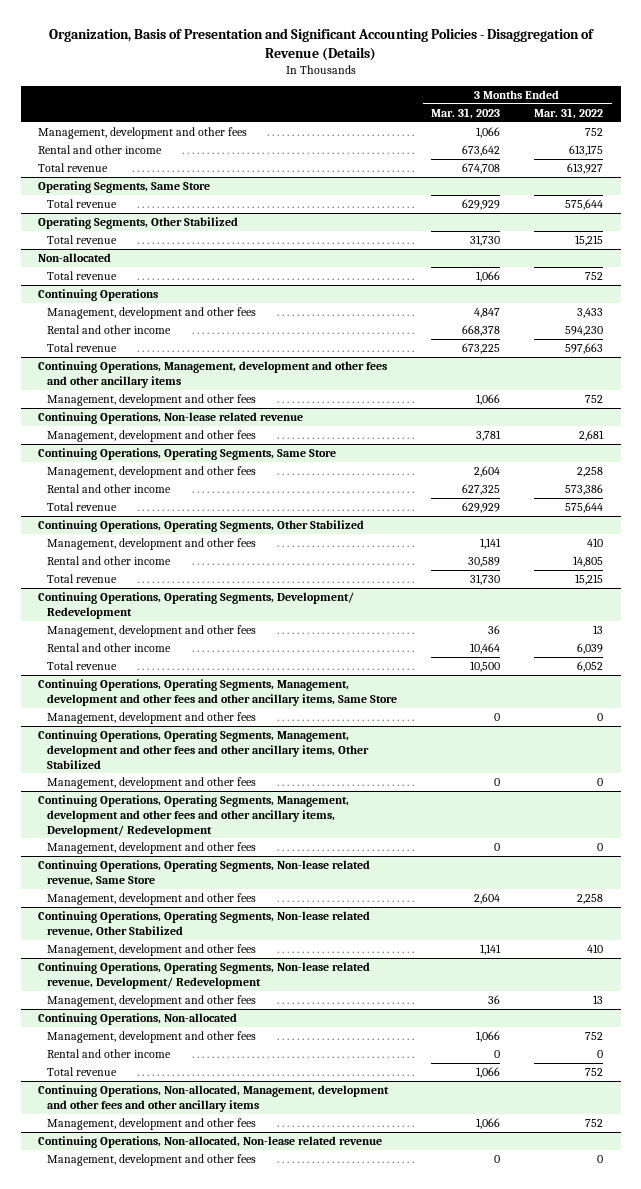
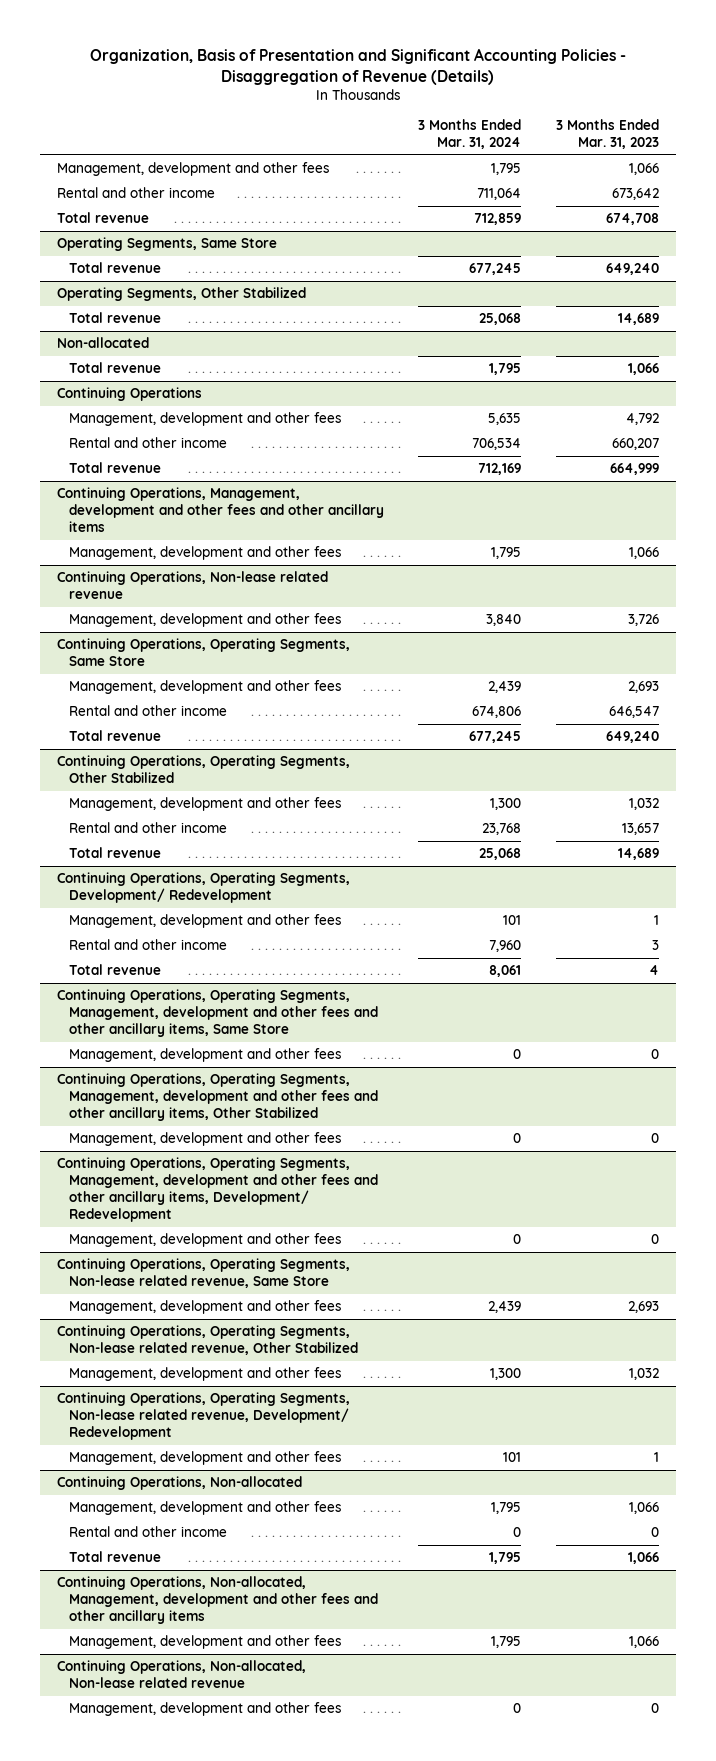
[534,107,604,119] Mar. 31, 2022 -> none
none -> [418,119,522,150] 3 Months Ended Mar. 31, 2024
[462,198,501,210] 629,929 -> [605,263,659,276] 649,240
[470,234,501,246] 31,730 -> [617,313,659,326] 14,689
[474,307,501,318] 4,847 -> [625,413,659,426] 4,792
[462,324,501,336] 668,378 -> [611,438,659,451] 660,207
[462,342,501,354] 673,225 -> [609,463,659,476] 664,999
[476,429,502,441] 3,781 -> [627,614,659,627] 3,726
[474,465,501,477] 2,604 -> [627,681,659,694] 2,693
[462,483,501,495] 627,325 -> [608,706,659,719] 646,547
[462,501,501,513] 629,929 -> [605,731,659,744] 649,240
[480,537,502,549] 1,141 -> [628,798,659,811] 1,032
[468,556,501,567] 30,589 -> [621,823,659,836] 13,657
[470,573,501,585] 31,730 -> [617,848,659,861] 14,689
[488,624,501,634] 36 -> [653,915,659,926] 1
[470,642,501,654] 10,464 -> [651,940,659,951] 3
[470,660,501,672] 10,500 -> [648,965,659,976] 4
[474,892,501,904] 2,604 -> [627,1301,659,1314] 2,693
[480,943,502,955] 1,141 -> [628,1368,659,1381] 1,032
[488,994,501,1004] 36 -> [653,1452,659,1463] 1

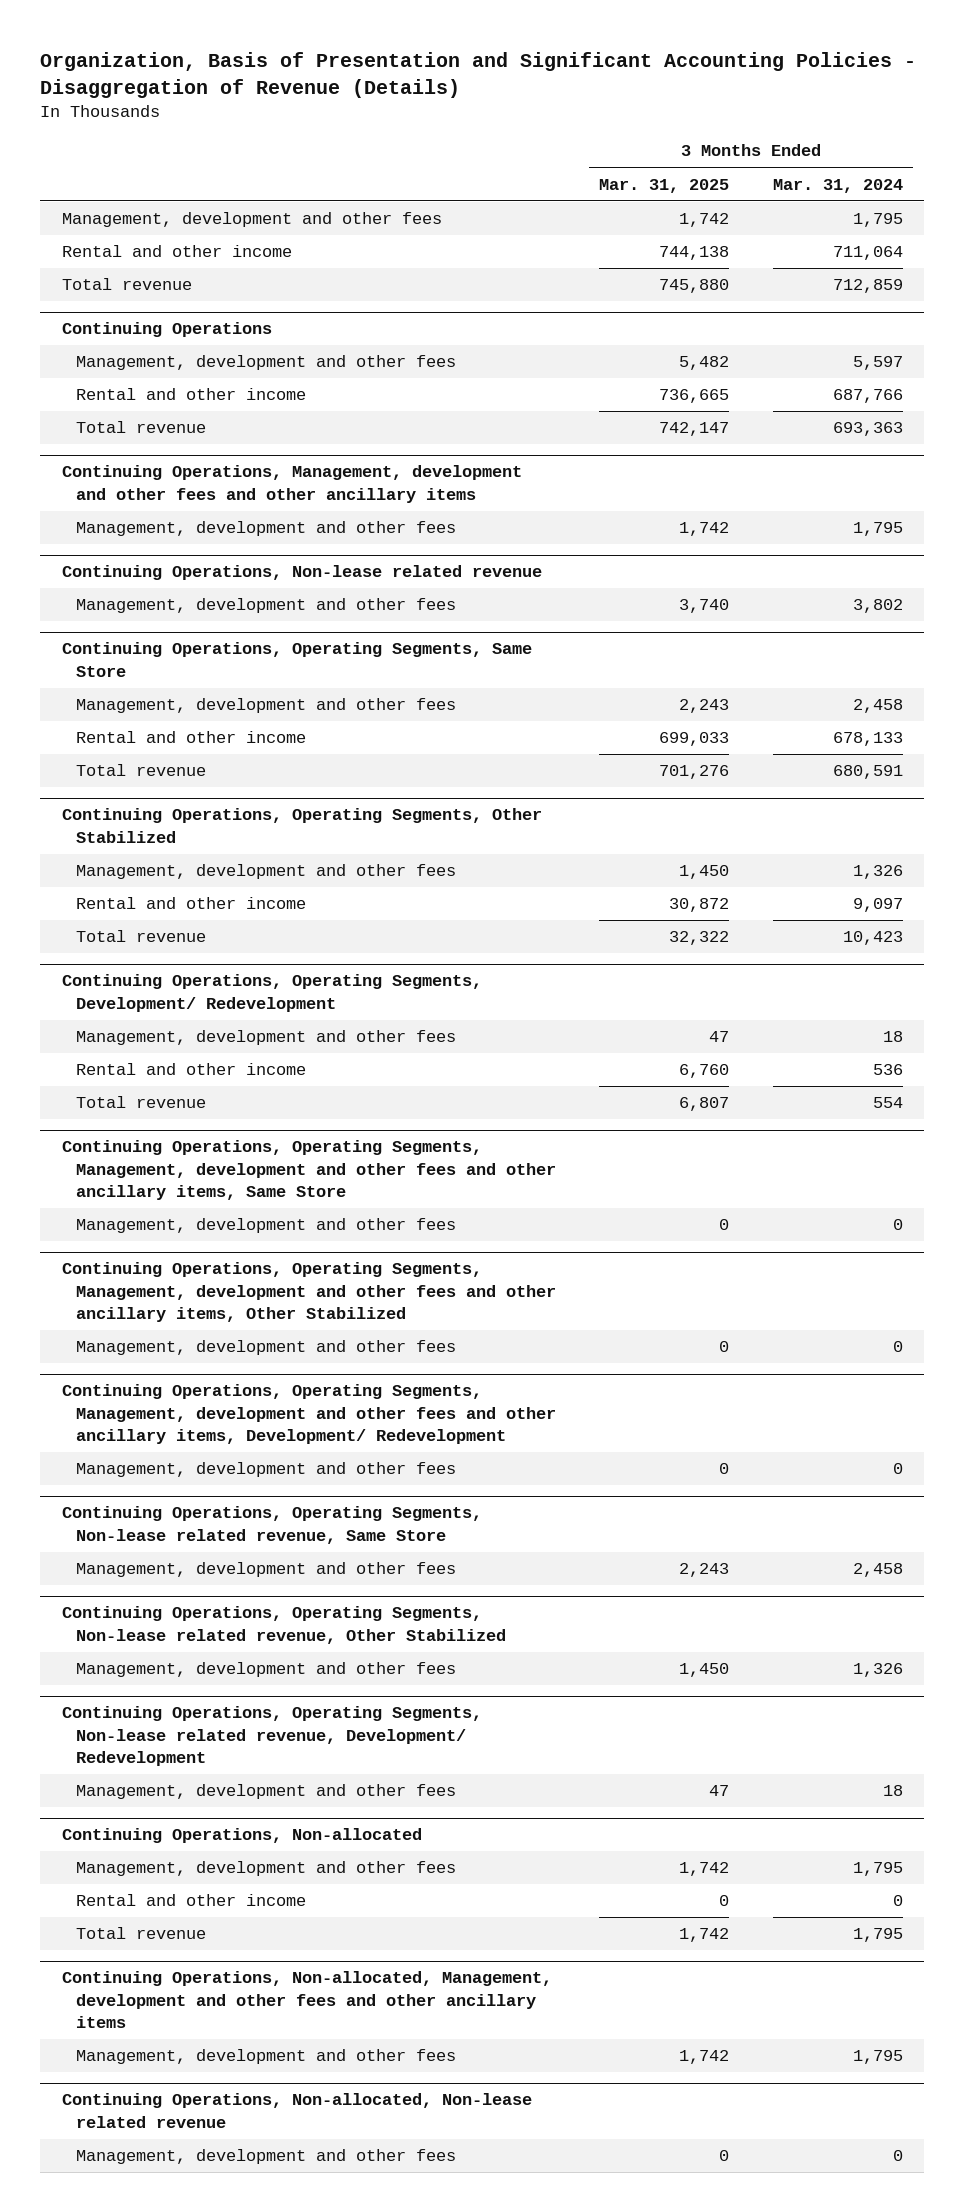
[555,119,659,150] 3 Months Ended Mar. 31, 2023 -> none
none -> [599,178,730,193] Mar. 31, 2025
[57,237,278,252] Operating Segments, Same Store -> none
[68,262,161,274] Total revenue -> none
[57,287,307,302] Operating Segments, Other Stabilized -> none
[68,312,161,324] Total revenue -> none
[57,337,150,349] Non-allocated -> none
[68,362,161,374] Total revenue -> none
[488,413,522,426] 5,635 -> [852,356,903,371] 5,597
[472,438,522,451] 706,534 -> [832,389,903,404] 687,766
[478,463,522,476] 712,169 -> [832,422,903,437] 693,363
[486,614,522,627] 3,840 -> [852,599,903,614] 3,802
[488,681,522,694] 2,439 -> [852,699,903,714] 2,458
[472,706,522,719] 674,806 -> [832,732,903,747] 678,133
[469,731,522,744] 677,245 -> [832,765,903,780] 680,591
[490,798,522,811] 1,300 -> [852,865,903,880] 1,326
[482,823,522,836] 23,768 -> [852,898,903,913] 9,097
[479,848,522,861] 25,068 -> [842,931,903,946] 10,423
[503,915,522,926] 101 -> [882,1031,903,1043] 18
[489,940,522,953] 7,960 -> [872,1064,903,1076] 536
[489,965,522,978] 8,061 -> [872,1097,903,1109] 554
[488,1301,522,1314] 2,439 -> [852,1563,903,1578] 2,458
[490,1368,522,1381] 1,300 -> [852,1663,903,1678] 1,326
[503,1452,522,1463] 101 -> [882,1785,903,1797] 18

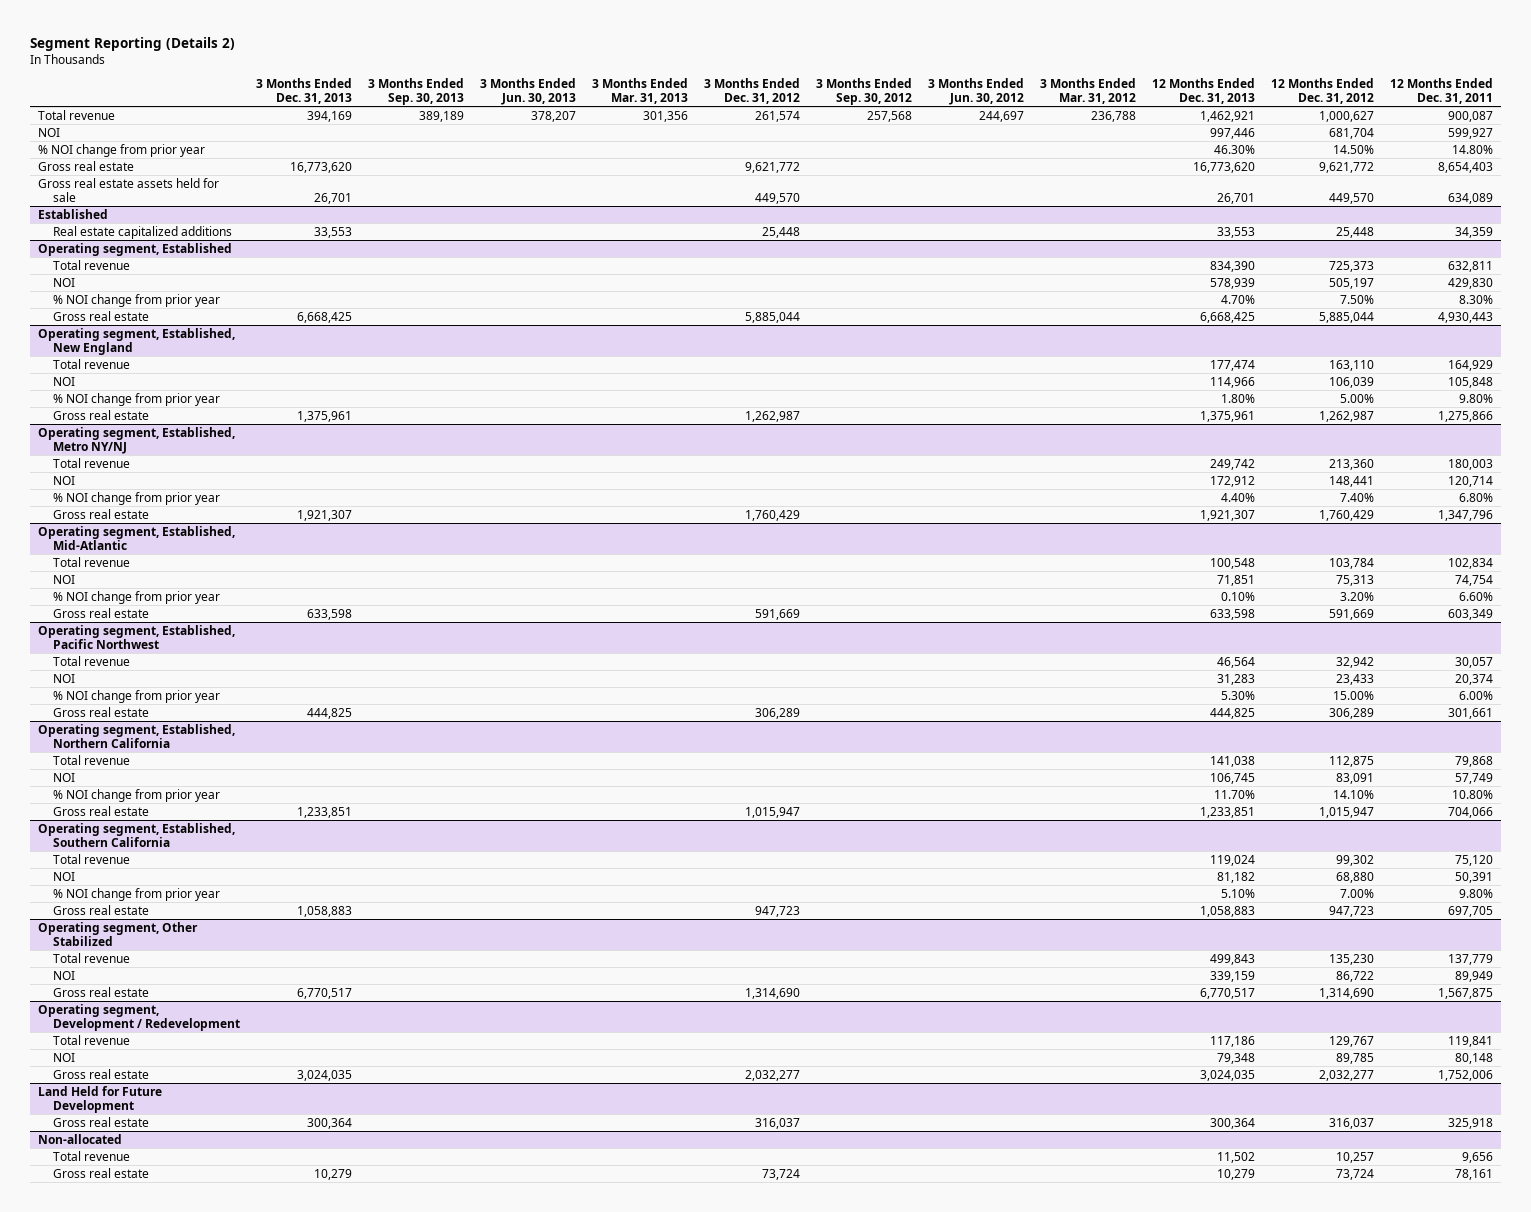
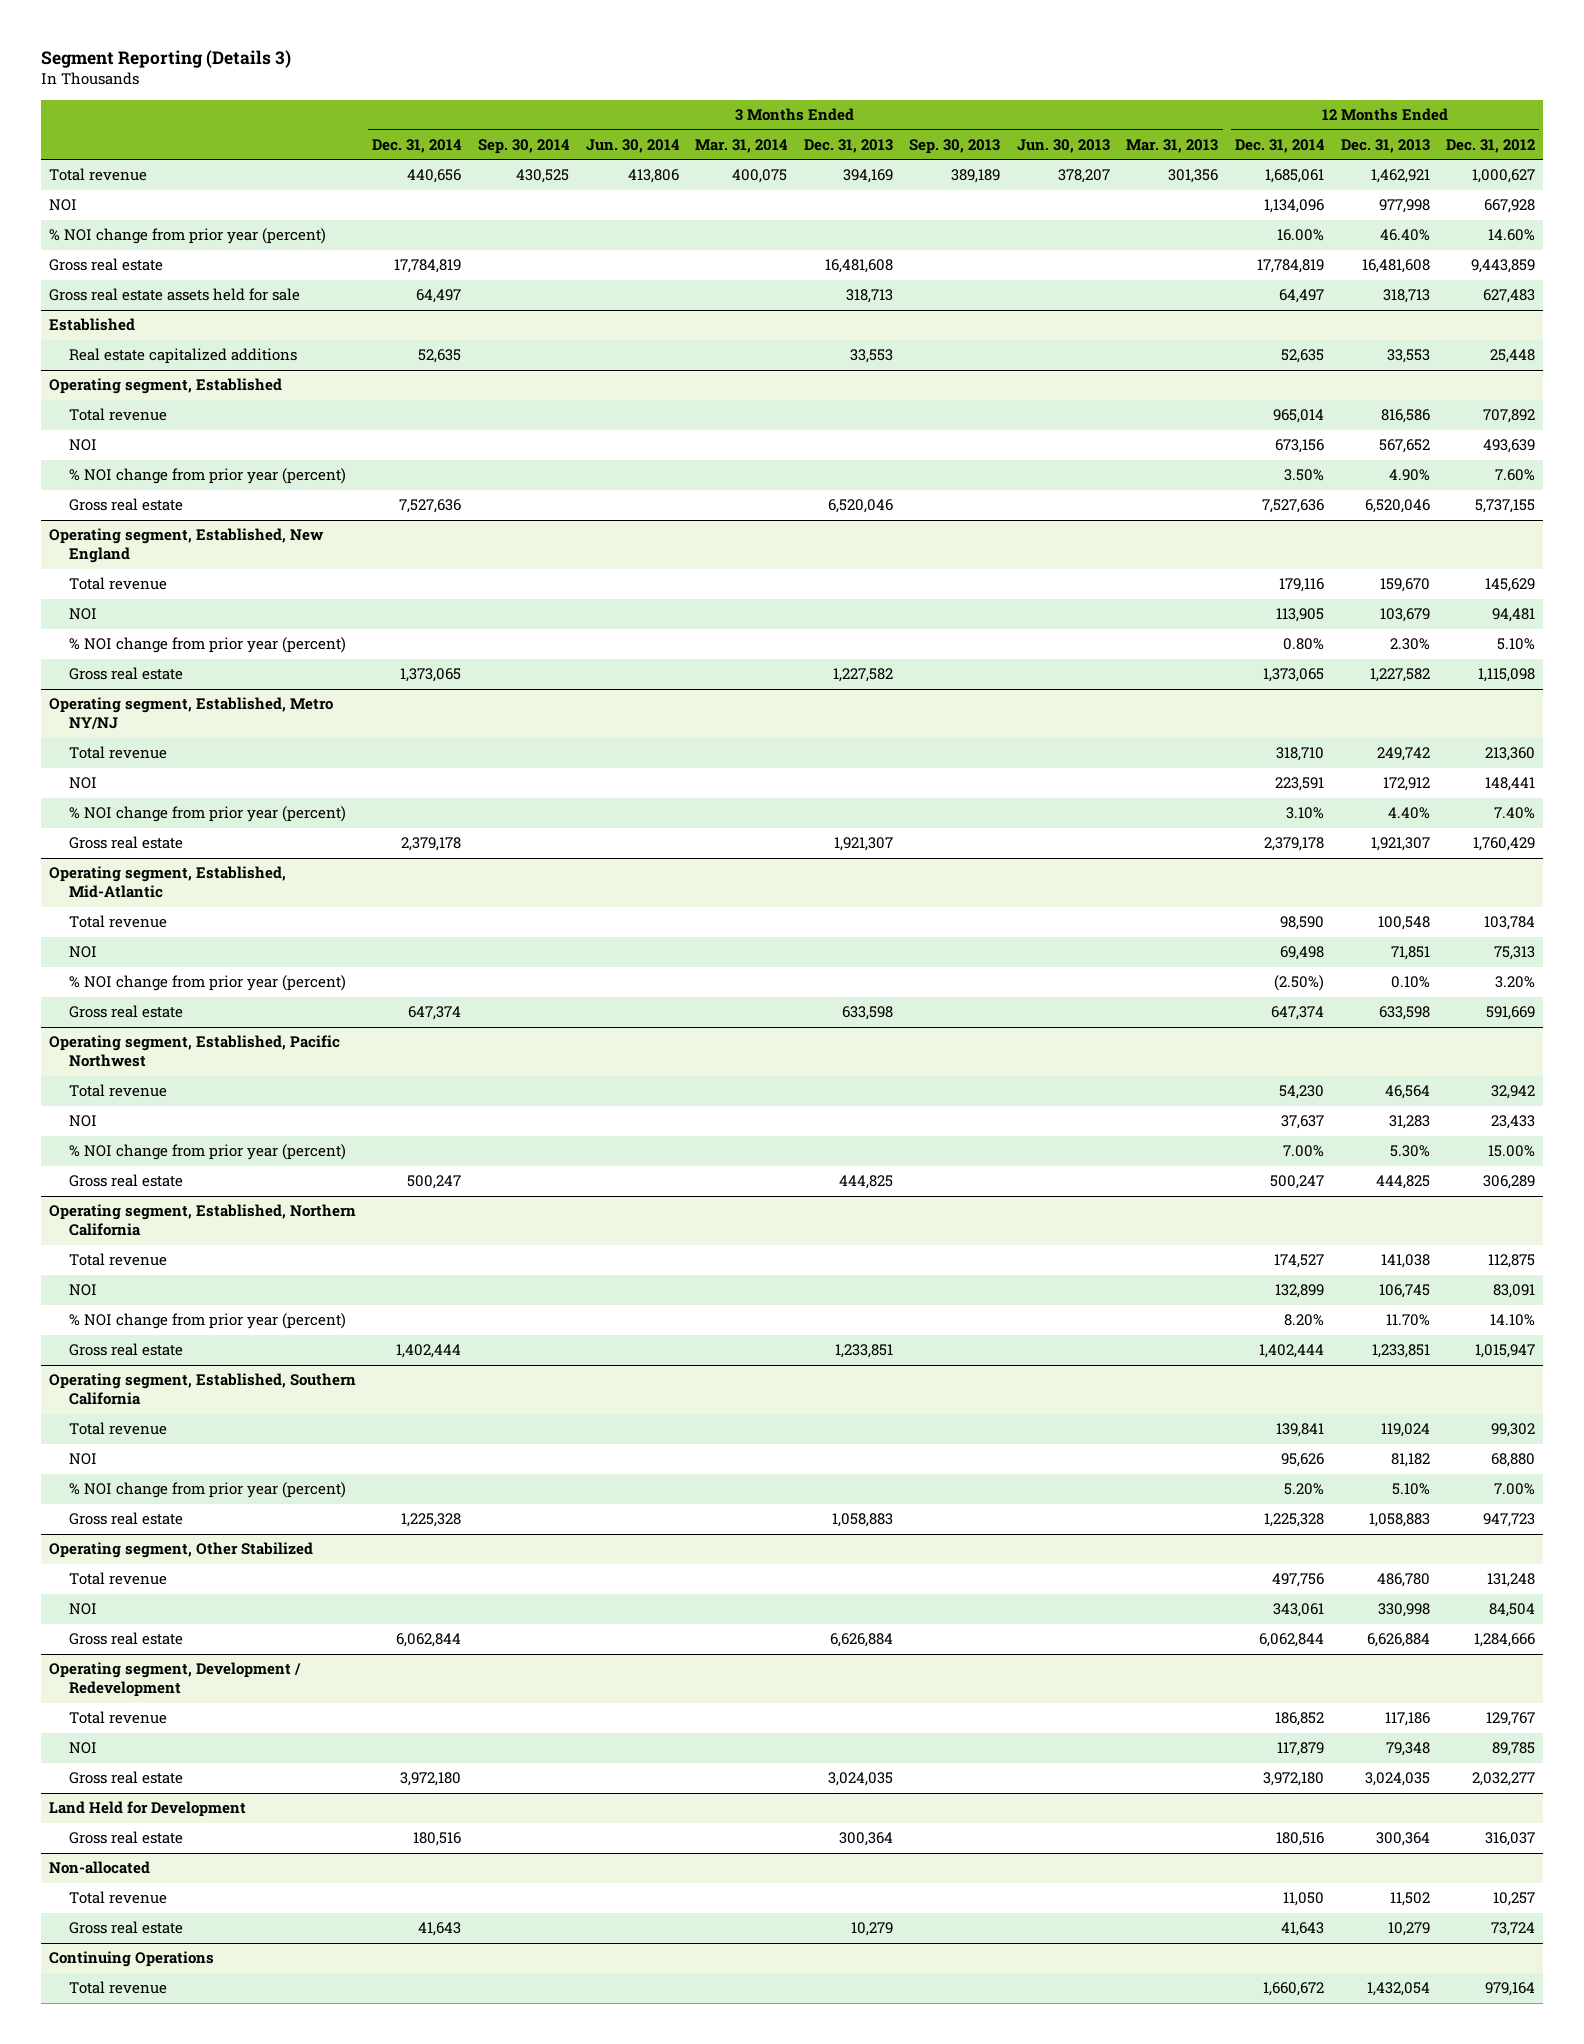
[29,36,235,51] Segment Reporting (Details 2) -> [40,50,291,69] Segment Reporting (Details 3)
[703,78,800,105] 3 Months Ended Dec. 31, 2012 -> none
[816,78,913,106] 3 Months Ended Sep. 30, 2012 -> none
[928,78,1025,106] 3 Months Ended Jun. 30, 2012 -> none
[1040,78,1137,105] 3 Months Ended Mar. 31, 2012 -> none
[1390,78,1494,105] 12 Months Ended Dec. 31, 2011 -> none
none -> [372,138,463,153] Dec. 31, 2014
none -> [477,138,570,154] Sep. 30, 2014
none -> [585,138,680,153] Jun. 30, 2014
none -> [695,138,789,153] Mar. 31, 2014
none -> [1234,138,1325,153] Dec. 31, 2014
[1210,127,1256,139] 997,446 -> [1378,199,1430,214] 977,998
[1329,127,1375,139] 681,704 -> [1484,199,1536,214] 667,928
[37,143,205,157] % NOI change from prior year -> [48,228,326,245] % NOI change from prior year (percent)
[1214,144,1256,154] 46.30% -> [1379,229,1430,242] 46.40%
[1333,144,1375,154] 14.50% -> [1488,229,1536,242] 14.60%
[289,161,352,173] 16,773,620 -> [824,259,893,274] 16,481,608
[1193,161,1256,173] 16,773,620 -> [1361,259,1430,274] 16,481,608
[1319,161,1375,173] 9,621,772 -> [1471,259,1536,274] 9,443,859
[313,192,352,204] 26,701 -> [845,289,893,304] 318,713
[1217,192,1256,204] 26,701 -> [1382,289,1430,304] 318,713
[1329,192,1375,204] 449,570 -> [1483,289,1536,304] 627,483
[1210,260,1256,272] 834,390 -> [1380,409,1430,424] 816,586
[1329,260,1375,272] 725,373 -> [1483,409,1536,424] 707,892
[1210,277,1256,289] 578,939 -> [1378,439,1430,454] 567,652
[1329,277,1375,289] 505,197 -> [1483,439,1536,454] 493,639
[52,293,220,307] % NOI change from prior year -> [69,468,347,485] % NOI change from prior year (percent)
[1221,294,1256,304] 4.70% -> [1388,469,1430,482] 4.90%
[1340,294,1375,304] 7.50% -> [1495,469,1536,482] 7.60%
[296,311,352,323] 6,668,425 -> [827,499,893,514] 6,520,046
[1200,311,1256,323] 6,668,425 -> [1364,499,1430,514] 6,520,046
[1319,311,1375,323] 5,885,044 -> [1475,499,1536,514] 5,737,155
[1210,359,1256,371] 177,474 -> [1379,578,1430,593] 159,670
[1329,359,1375,371] 163,110 -> [1485,578,1536,593] 145,629
[1210,376,1256,388] 114,966 -> [1379,608,1430,623] 103,679
[1329,376,1375,388] 106,039 -> [1492,608,1536,623] 94,481
[52,392,220,406] % NOI change from prior year -> [69,637,347,654] % NOI change from prior year (percent)
[1221,393,1256,403] 1.80% -> [1389,638,1430,651] 2.30%
[1340,393,1375,403] 5.00% -> [1497,638,1536,651] 5.10%
[296,410,352,422] 1,375,961 -> [832,668,893,683] 1,227,582
[1200,410,1256,422] 1,375,961 -> [1369,668,1430,683] 1,227,582
[1319,410,1375,422] 1,262,987 -> [1478,668,1536,683] 1,115,098
[52,491,220,505] % NOI change from prior year -> [69,806,347,823] % NOI change from prior year (percent)
[52,590,220,604] % NOI change from prior year -> [69,975,347,992] % NOI change from prior year (percent)
[52,689,220,703] % NOI change from prior year -> [69,1144,347,1161] % NOI change from prior year (percent)
[52,788,220,802] % NOI change from prior year -> [69,1313,347,1330] % NOI change from prior year (percent)
[52,887,220,901] % NOI change from prior year -> [69,1482,347,1499] % NOI change from prior year (percent)
[1210,953,1256,965] 499,843 -> [1376,1573,1430,1588] 486,780
[1329,953,1375,965] 135,230 -> [1487,1573,1536,1588] 131,248
[1210,970,1256,982] 339,159 -> [1377,1603,1430,1618] 330,998
[1336,970,1375,982] 86,722 -> [1489,1603,1536,1618] 84,504
[296,987,352,999] 6,770,517 -> [829,1633,893,1648] 6,626,884
[1200,987,1256,999] 6,770,517 -> [1366,1633,1430,1648] 6,626,884
[1319,987,1375,999] 1,314,690 -> [1474,1633,1536,1648] 1,284,666
[37,1085,162,1113] Land Held for Future Development -> [48,1801,246,1818] Land Held for Development
none -> [48,1951,214,1968] Continuing Operations
none -> [69,1981,168,1995] Total revenue

